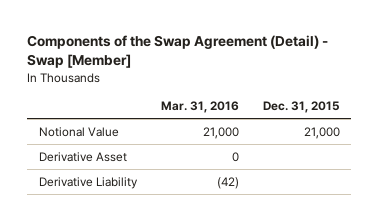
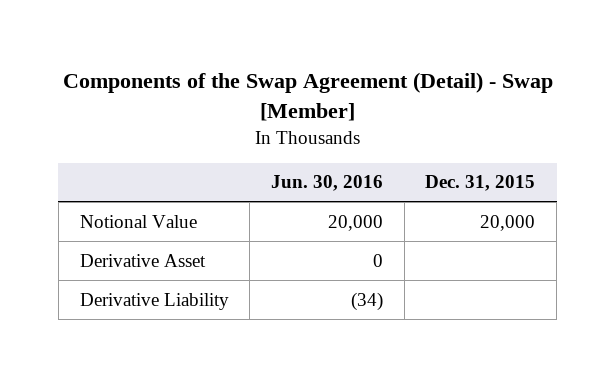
[160,101,239,114] Mar. 31, 2016 -> none
none -> [271,175,384,192] Jun. 30, 2016
[303,126,340,139] 21,000 -> [480,214,536,231] 20,000

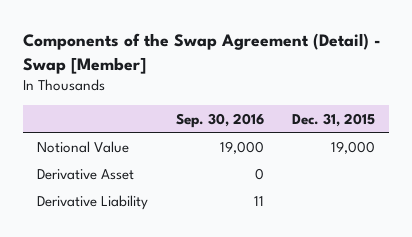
[271,175,384,192] Jun. 30, 2016 -> none
none -> [175,112,264,128] Sep. 30, 2016
[480,214,536,231] 20,000 -> [331,140,376,154] 19,000

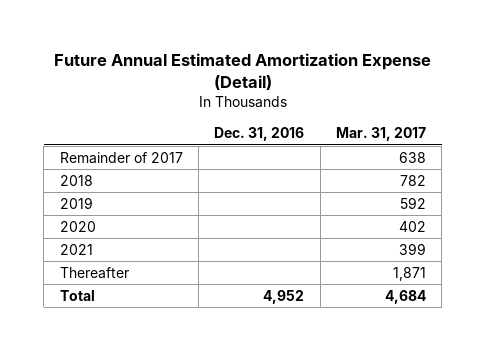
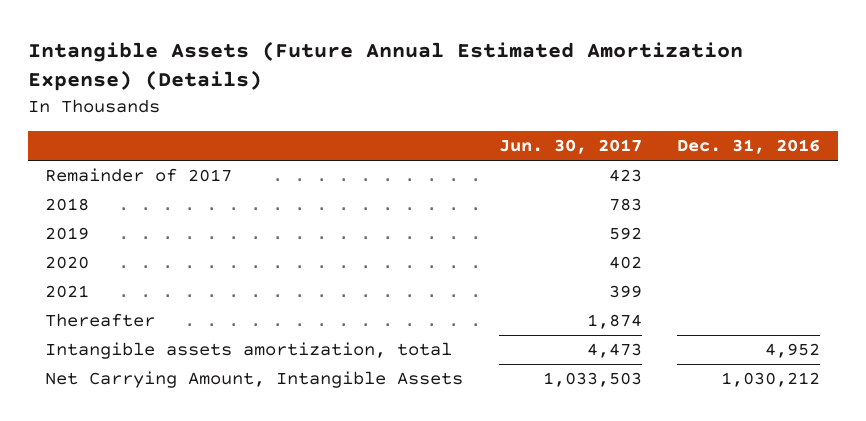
[53,52,431,91] Future Annual Estimated Amortization Expense (Detail) -> [27,41,743,92] Intangible Assets (Future Annual Estimated Amortization Expense) (Details)
[335,127,426,142] Mar. 31, 2017 -> none
none -> [498,139,642,155] Jun. 30, 2017
[59,289,95,301] Total -> [45,342,453,360] Intangible assets amortization, total
none -> [45,371,464,389] Net Carrying Amount, Intangible Assets

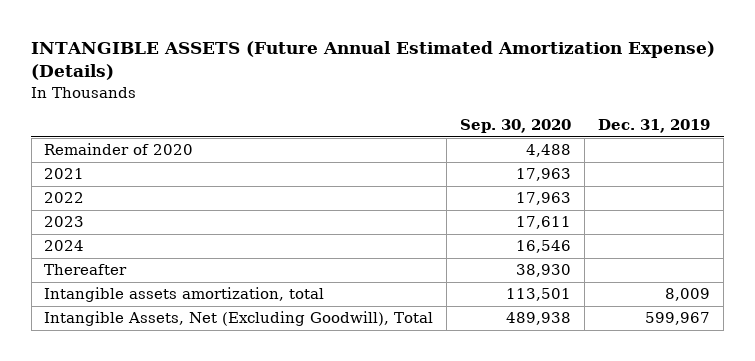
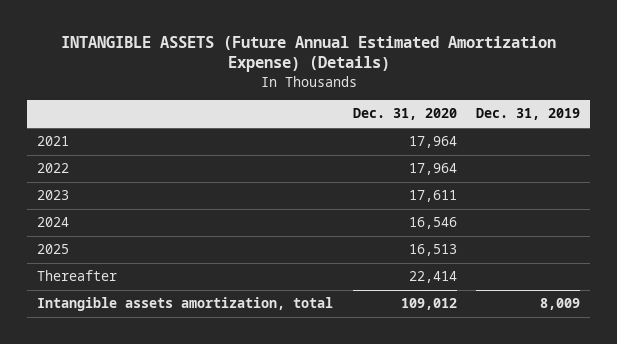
[460,119,572,134] Sep. 30, 2020 -> none
none -> [352,108,457,121] Dec. 31, 2020
[44,143,194,156] Remainder of 2020 -> none
none -> [36,244,69,255] 2025
[44,311,434,327] Intangible Assets, Net (Excluding Goodwill), Total -> none

